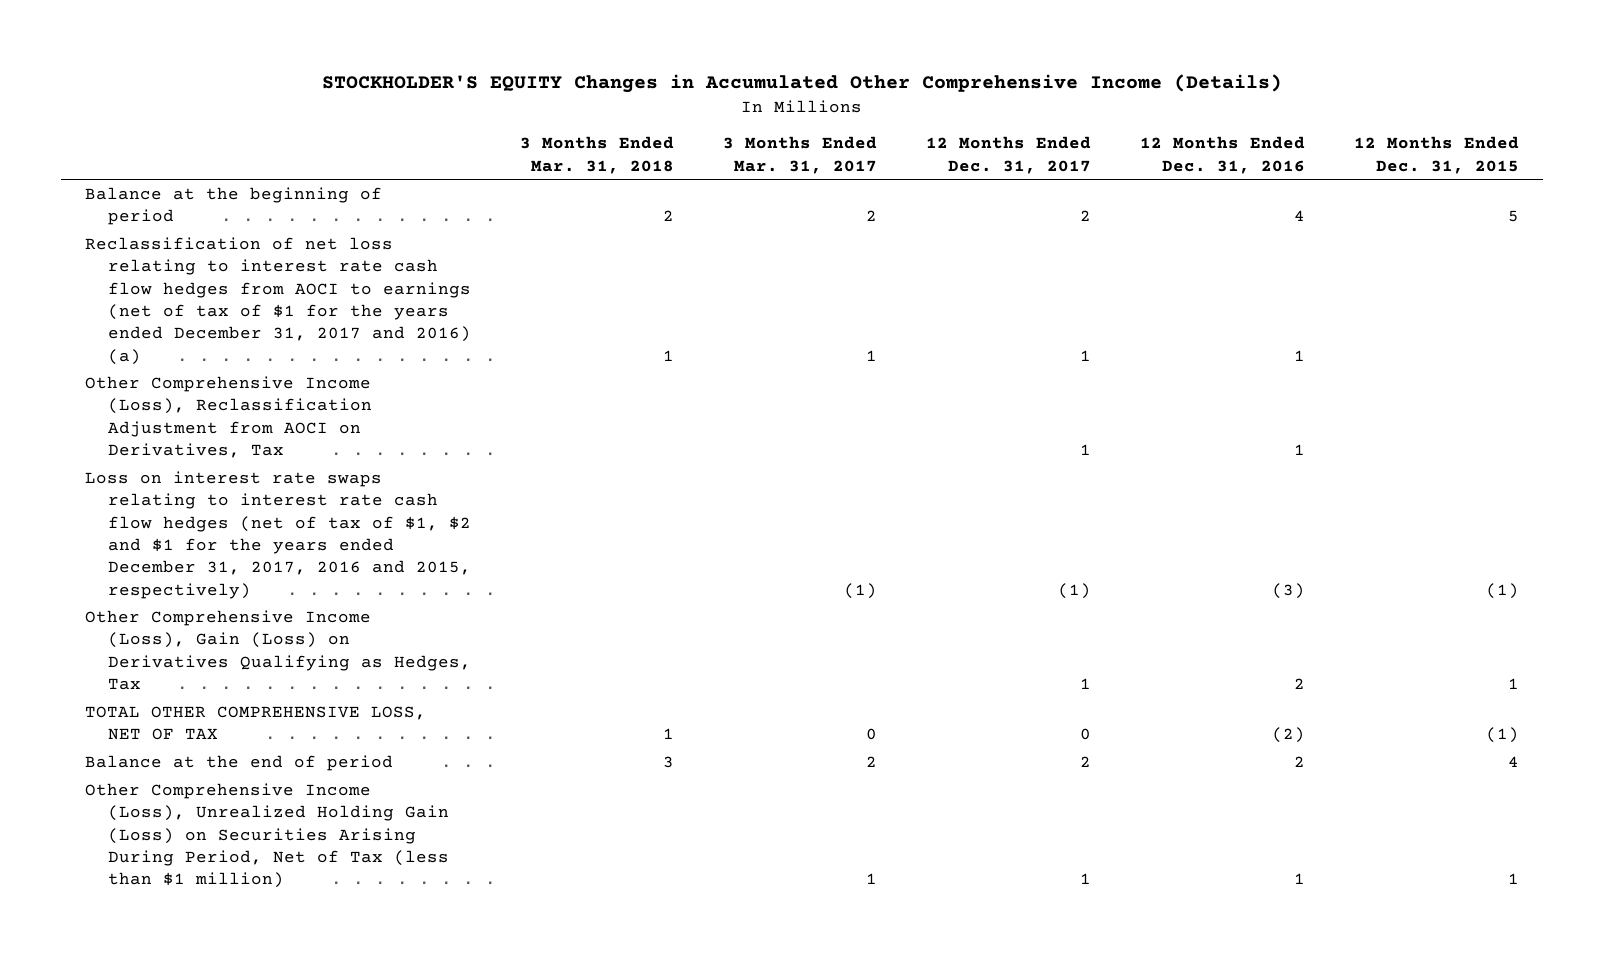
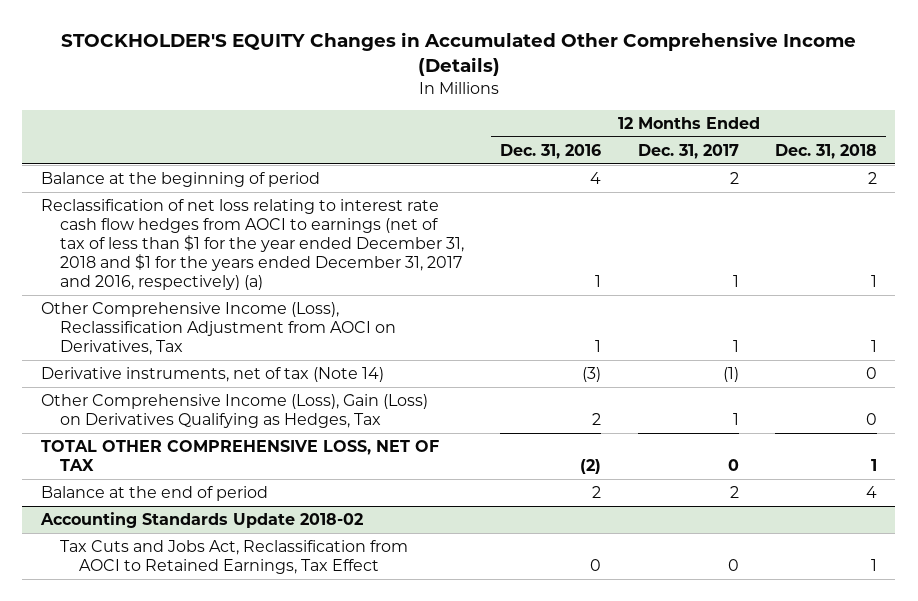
[520,136,675,174] 3 Months Ended Mar. 31, 2018 -> none
[722,136,877,174] 3 Months Ended Mar. 31, 2017 -> none
[1353,136,1519,174] 12 Months Ended Dec. 31, 2015 -> none
none -> [774,144,877,160] Dec. 31, 2018
[85,236,472,365] Reclassification of net loss relating to interest rate cash flow hedges from AOCI to earnings (net of tax of $1 for the years ended December 31, 2017 and 2016) (a) -> [40,199,464,291] Reclassification of net loss relating to interest rate cash flow hedges from AOCI to earnings (net of tax of less than $1 for the year ended December 31, 2018 and $1 for the years ended December 31, 2017 and 2016, respectively) (a)
[85,470,472,599] Loss on interest rate swaps relating to interest rate cash flow hedges (net of tax of $1, $2 and $1 for the years ended December 31, 2017, 2016 and 2015, respectively) -> none
none -> [40,367,384,383] Derivative instruments, net of tax (Note 14)
[85,782,450,889] Other Comprehensive Income (Loss), Unrealized Holding Gain (Loss) on Securities Arising During Period, Net of Tax (less than $1 million) -> none
none -> [39,512,363,529] Accounting Standards Update 2018-02
none -> [59,540,408,575] Tax Cuts and Jobs Act, Reclassification from AOCI to Retained Earnings, Tax Effect

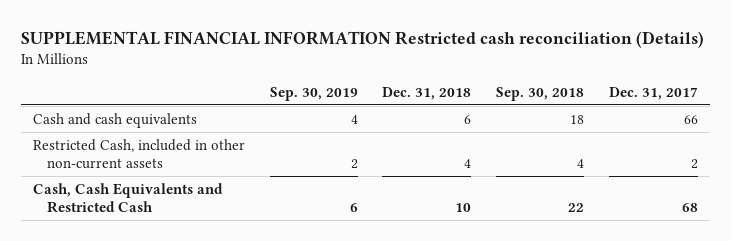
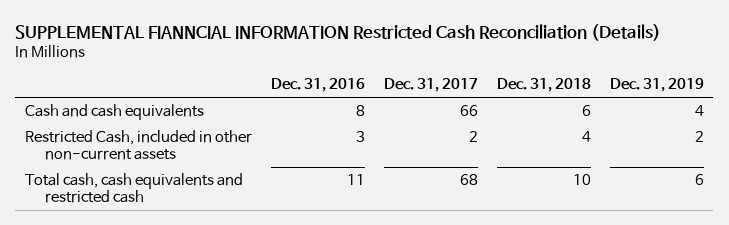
[20,30,704,48] SUPPLEMENTAL FINANCIAL INFORMATION Restricted cash reconciliation (Details) -> [15,23,662,41] SUPPLEMENTAL FIANNCIAL INFORMATION Restricted Cash Reconciliation (Details)
[269,86,358,101] Sep. 30, 2019 -> none
[496,86,585,101] Sep. 30, 2018 -> none
none -> [270,78,365,93] Dec. 31, 2016
none -> [609,78,704,93] Dec. 31, 2019
[32,182,223,213] Cash, Cash Equivalents and Restricted Cash -> [24,173,243,204] Total cash, cash equivalents and restricted cash

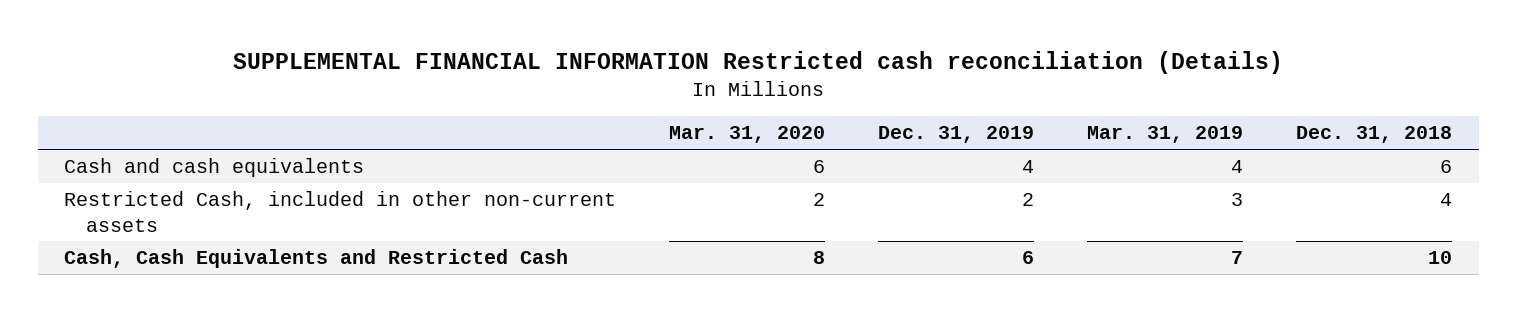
[15,23,662,41] SUPPLEMENTAL FIANNCIAL INFORMATION Restricted Cash Reconciliation (Details) -> [233,50,1284,74] SUPPLEMENTAL FINANCIAL INFORMATION Restricted cash reconciliation (Details)
[270,78,365,93] Dec. 31, 2016 -> none
[383,78,478,93] Dec. 31, 2017 -> none
none -> [669,126,826,144] Mar. 31, 2020
none -> [1087,126,1244,144] Mar. 31, 2019
[24,173,243,204] Total cash, cash equivalents and restricted cash -> [64,249,569,269] Cash, Cash Equivalents and Restricted Cash

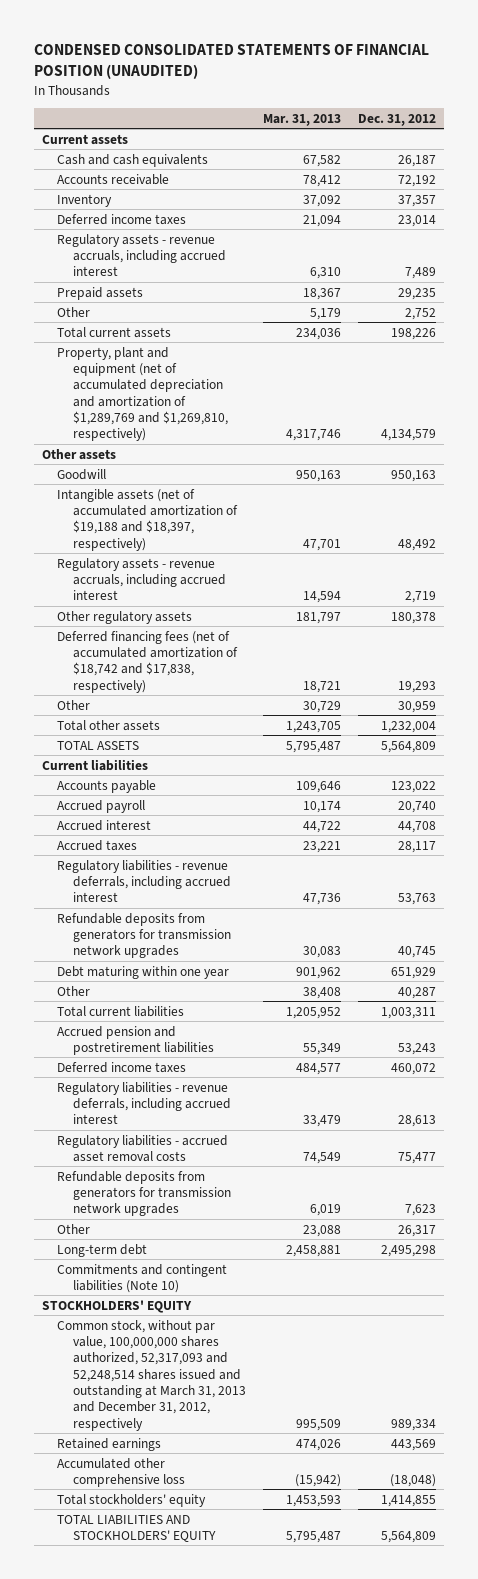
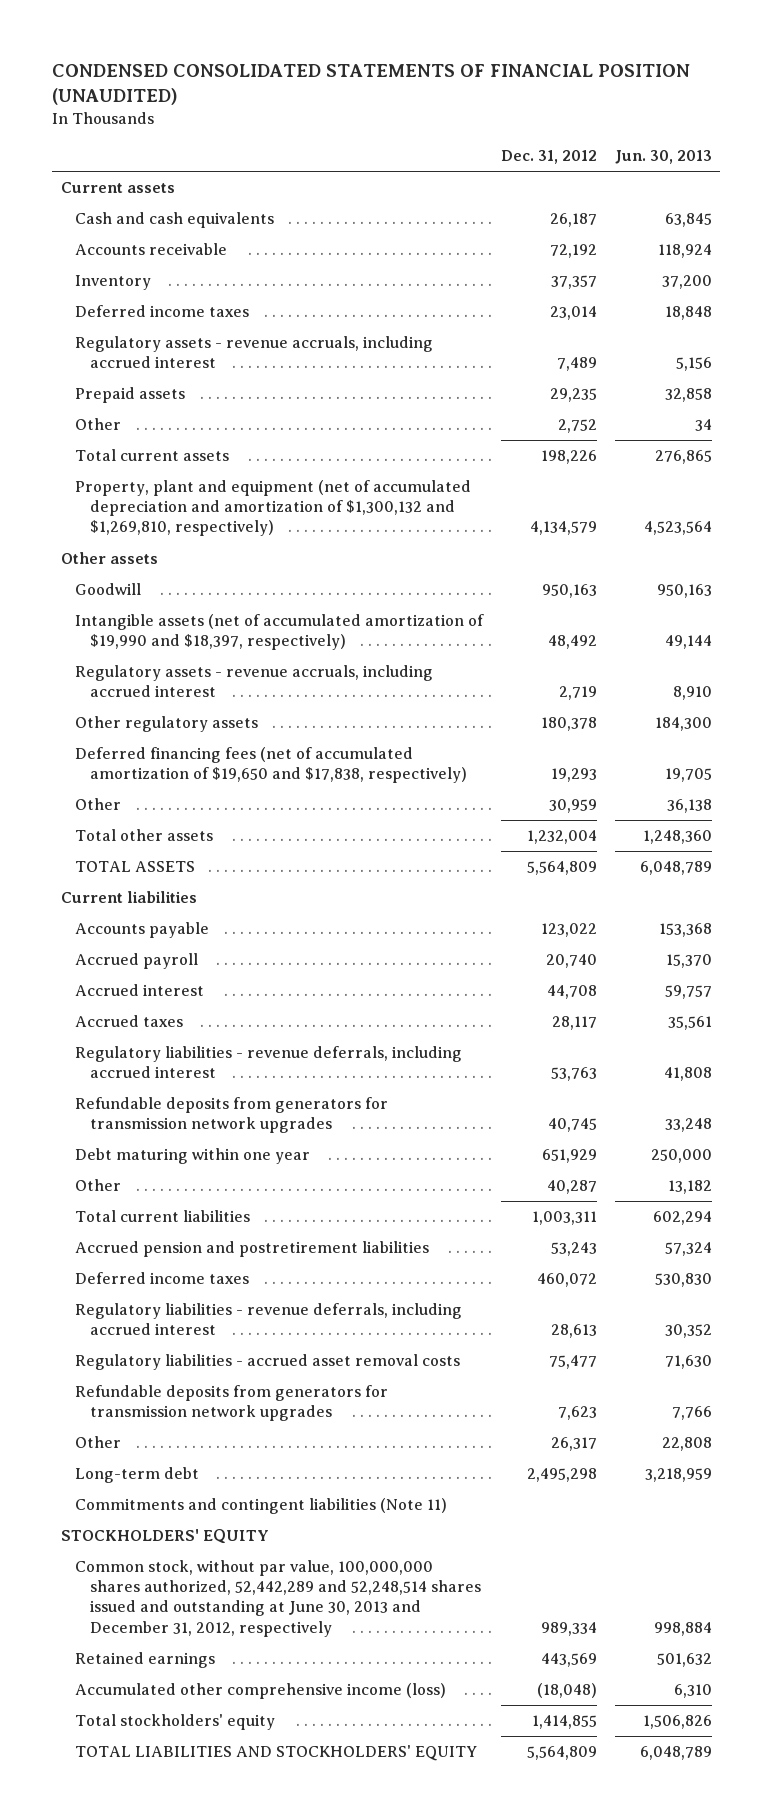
[262,113,341,126] Mar. 31, 2013 -> none
none -> [614,150,712,165] Jun. 30, 2013
[57,346,228,442] Property, plant and equipment (net of accumulated depreciation and amortization of $1,289,769 and $1,269,810, respectively) -> [75,480,472,537] Property, plant and equipment (net of accumulated depreciation and amortization of $1,300,132 and $1,269,810, respectively)
[57,488,238,551] Intangible assets (net of accumulated amortization of $19,188 and $18,397, respectively) -> [75,614,485,651] Intangible assets (net of accumulated amortization of $19,990 and $18,397, respectively)
[57,630,238,693] Deferred financing fees (net of accumulated amortization of $18,742 and $17,838, respectively) -> [75,747,467,784] Deferred financing fees (net of accumulated amortization of $19,650 and $17,838, respectively)
[57,1263,228,1293] Commitments and contingent liabilities (Note 10) -> [75,1498,448,1515] Commitments and contingent liabilities (Note 11)
[57,1319,246,1431] Common stock, without par value, 100,000,000 shares authorized, 52,317,093 and 52,248,514 shares issued and outstanding at March 31, 2013 and December 31, 2012, respectively -> [75,1560,481,1637] Common stock, without par value, 100,000,000 shares authorized, 52,442,289 and 52,248,514 shares issued and outstanding at June 30, 2013 and December 31, 2012, respectively
[57,1457,185,1487] Accumulated other comprehensive loss -> [75,1683,447,1700] Accumulated other comprehensive income (loss)

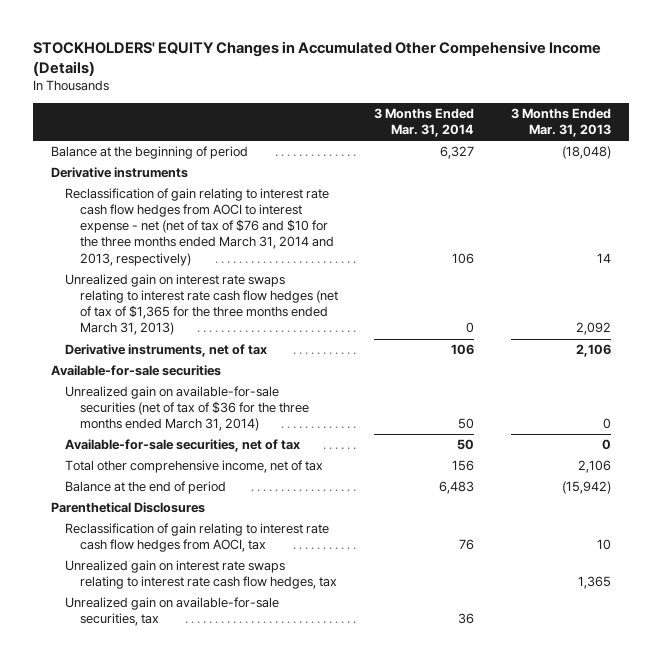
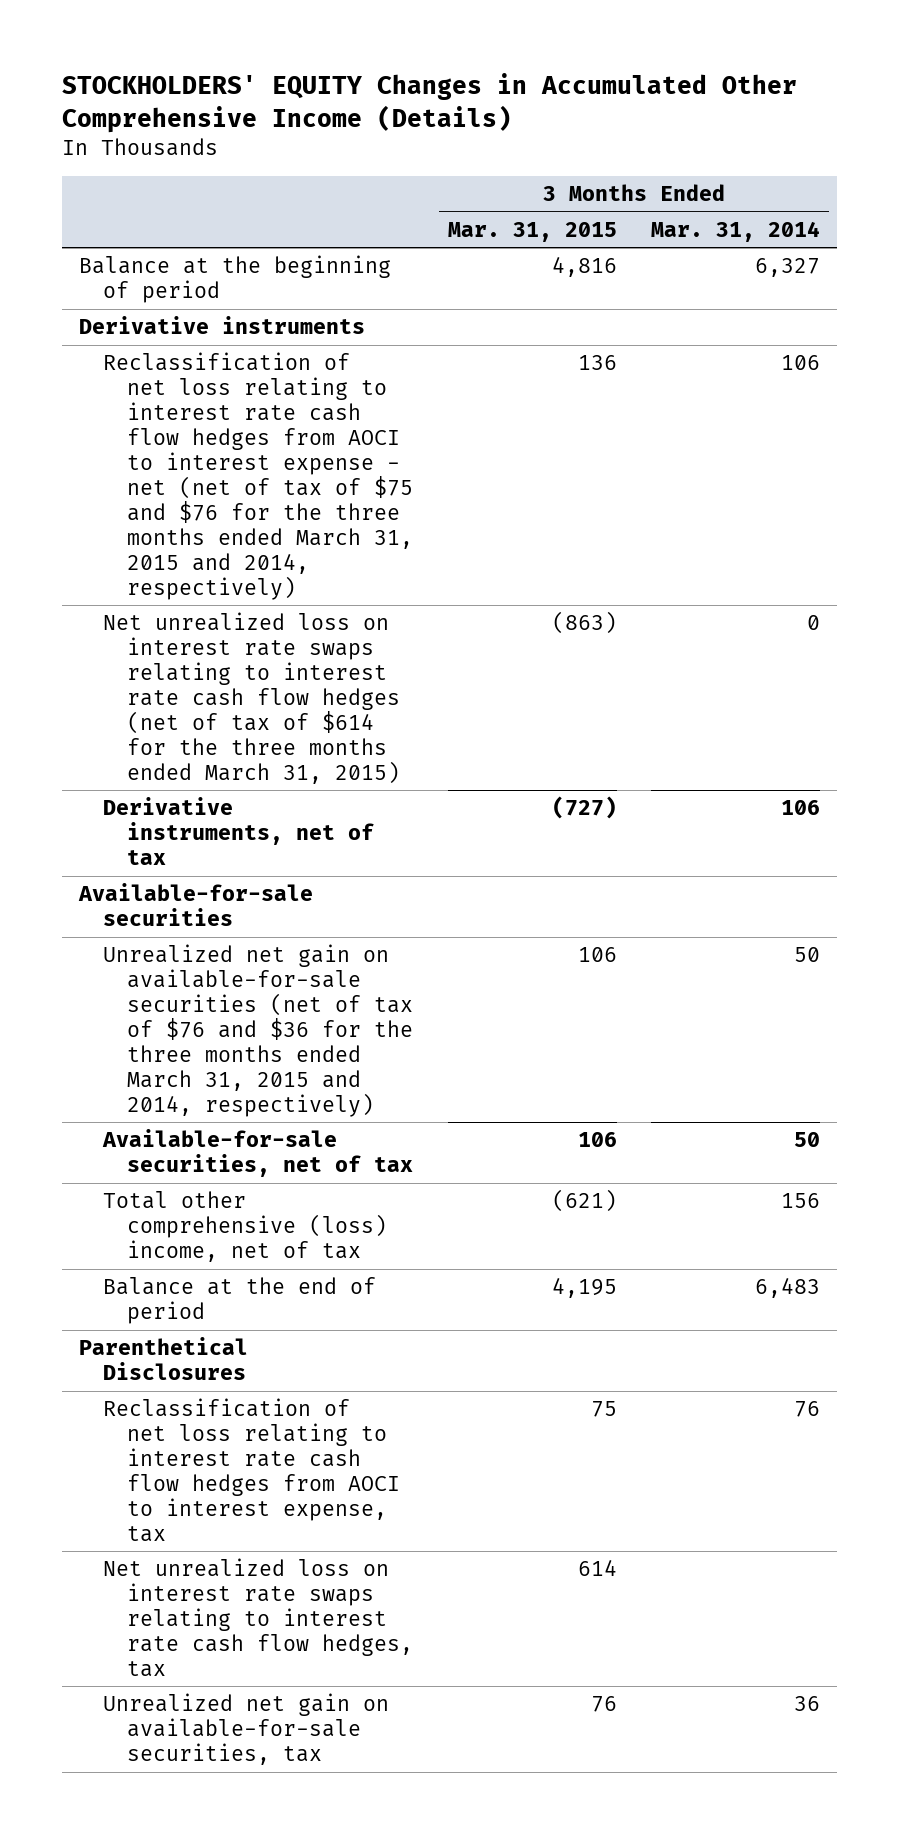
[32,40,601,76] STOCKHOLDERS' EQUITY Changes in Accumulated Other Compehensive Income (Details) -> [62,73,798,133] STOCKHOLDERS' EQUITY Changes in Accumulated Other Comprehensive Income (Details)
[510,108,611,138] 3 Months Ended Mar. 31, 2013 -> none
none -> [447,221,617,242] Mar. 31, 2015
[65,188,334,266] Reclassification of gain relating to interest rate cash flow hedges from AOCI to interest expense - net (net of tax of $76 and $10 for the three months ended March 31, 2014 and 2013, respectively) -> [103,352,414,600] Reclassification of net loss relating to interest rate cash flow hedges from AOCI to interest expense - net (net of tax of $75 and $76 for the three months ended March 31, 2015 and 2014, respectively)
[65,274,338,336] Unrealized gain on interest rate swaps relating to interest rate cash flow hedges (net of tax of $1,365 for the three months ended March 31, 2013) -> [103,612,401,784] Net unrealized loss on interest rate swaps relating to interest rate cash flow hedges (net of tax of $614 for the three months ended March 31, 2015)
[65,386,309,432] Unrealized gain on available-for-sale securities (net of tax of $36 for the three months ended March 31, 2014) -> [103,944,414,1117] Unrealized net gain on available-for-sale securities (net of tax of $76 and $36 for the three months ended March 31, 2015 and 2014, respectively)
[65,460,324,474] Total other comprehensive income, net of tax -> [103,1191,388,1263] Total other comprehensive (loss) income, net of tax
[65,523,330,553] Reclassification of gain relating to interest rate cash flow hedges from AOCI, tax -> [103,1398,401,1542] Reclassification of net loss relating to interest rate cash flow hedges from AOCI to interest expense, tax
[65,560,337,590] Unrealized gain on interest rate swaps relating to interest rate cash flow hedges, tax -> [103,1558,414,1677] Net unrealized loss on interest rate swaps relating to interest rate cash flow hedges, tax
[65,597,280,627] Unrealized gain on available-for-sale securities, tax -> [103,1693,390,1766] Unrealized net gain on available-for-sale securities, tax

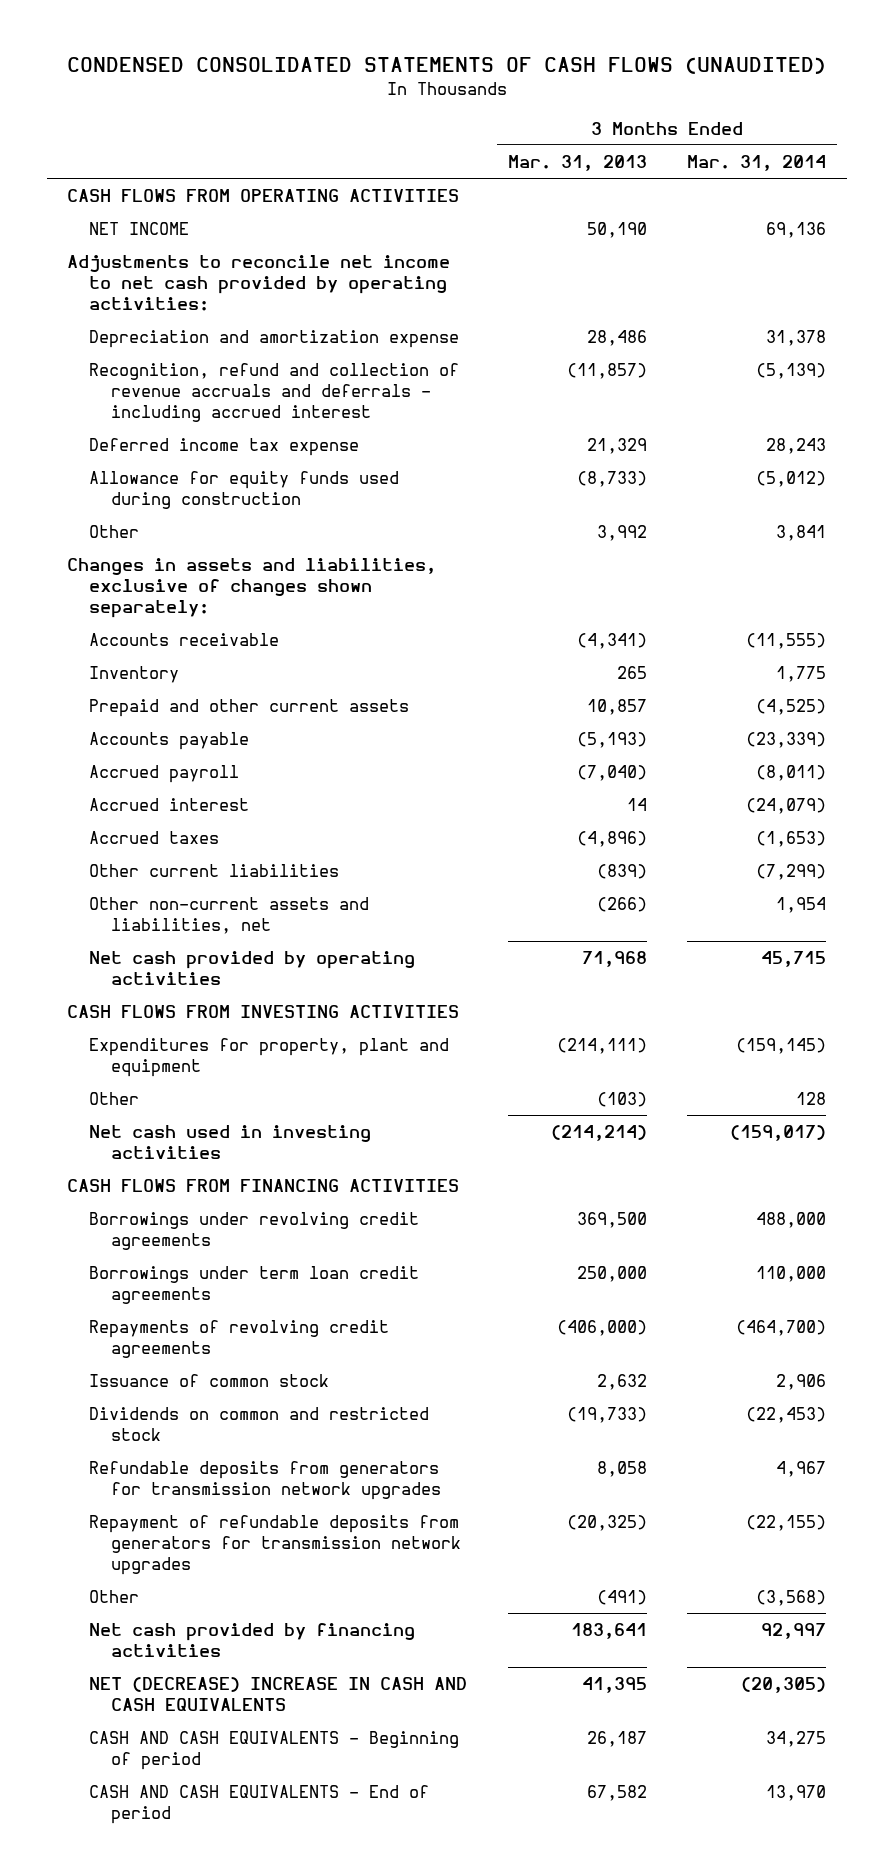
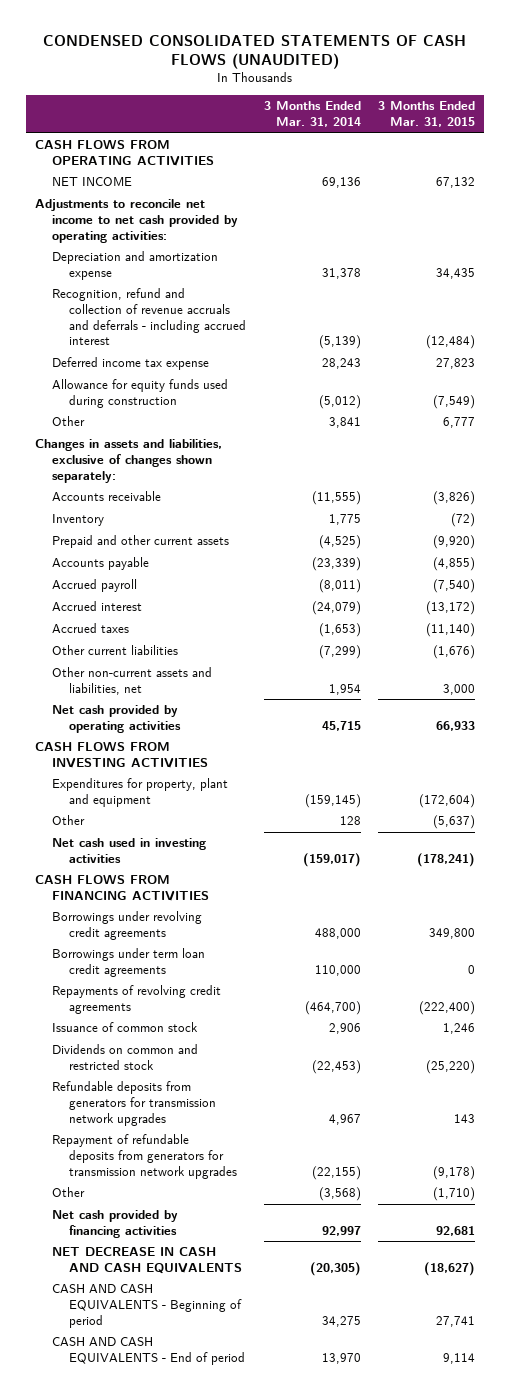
[507,155,647,172] Mar. 31, 2013 -> none
none -> [378,101,476,128] 3 Months Ended Mar. 31, 2015
[88,1677,467,1712] NET (DECREASE) INCREASE IN CASH AND CASH EQUIVALENTS -> [52,1247,243,1274] NET DECREASE IN CASH AND CASH EQUIVALENTS

